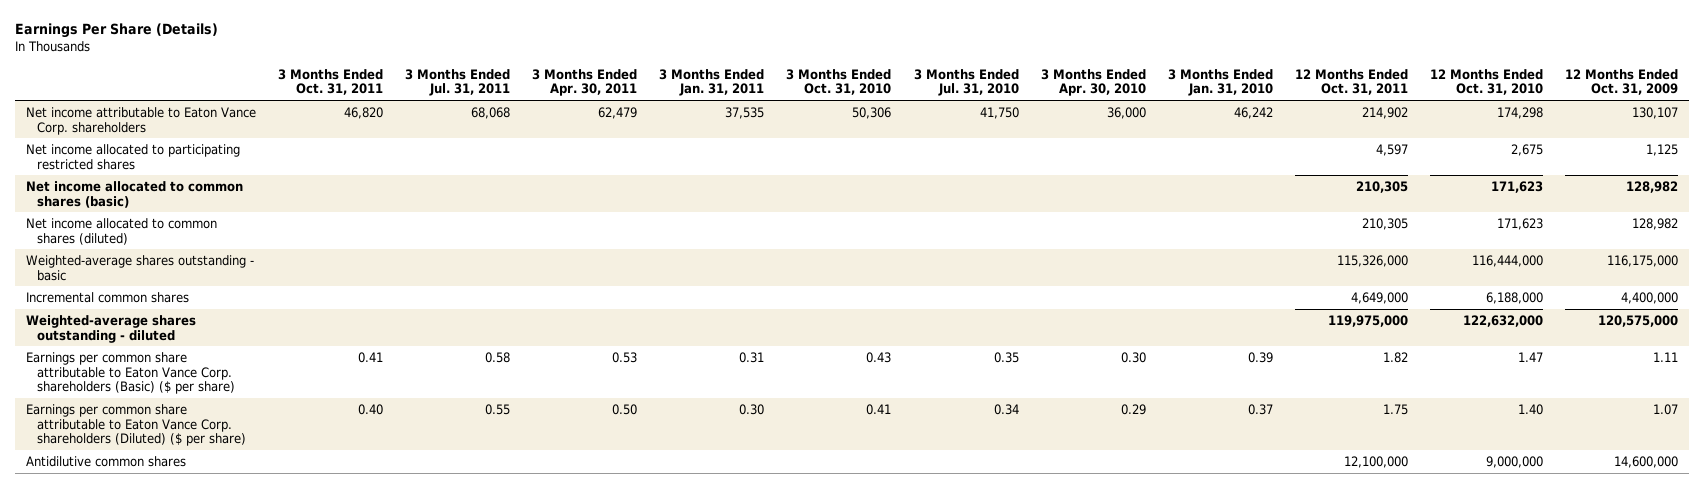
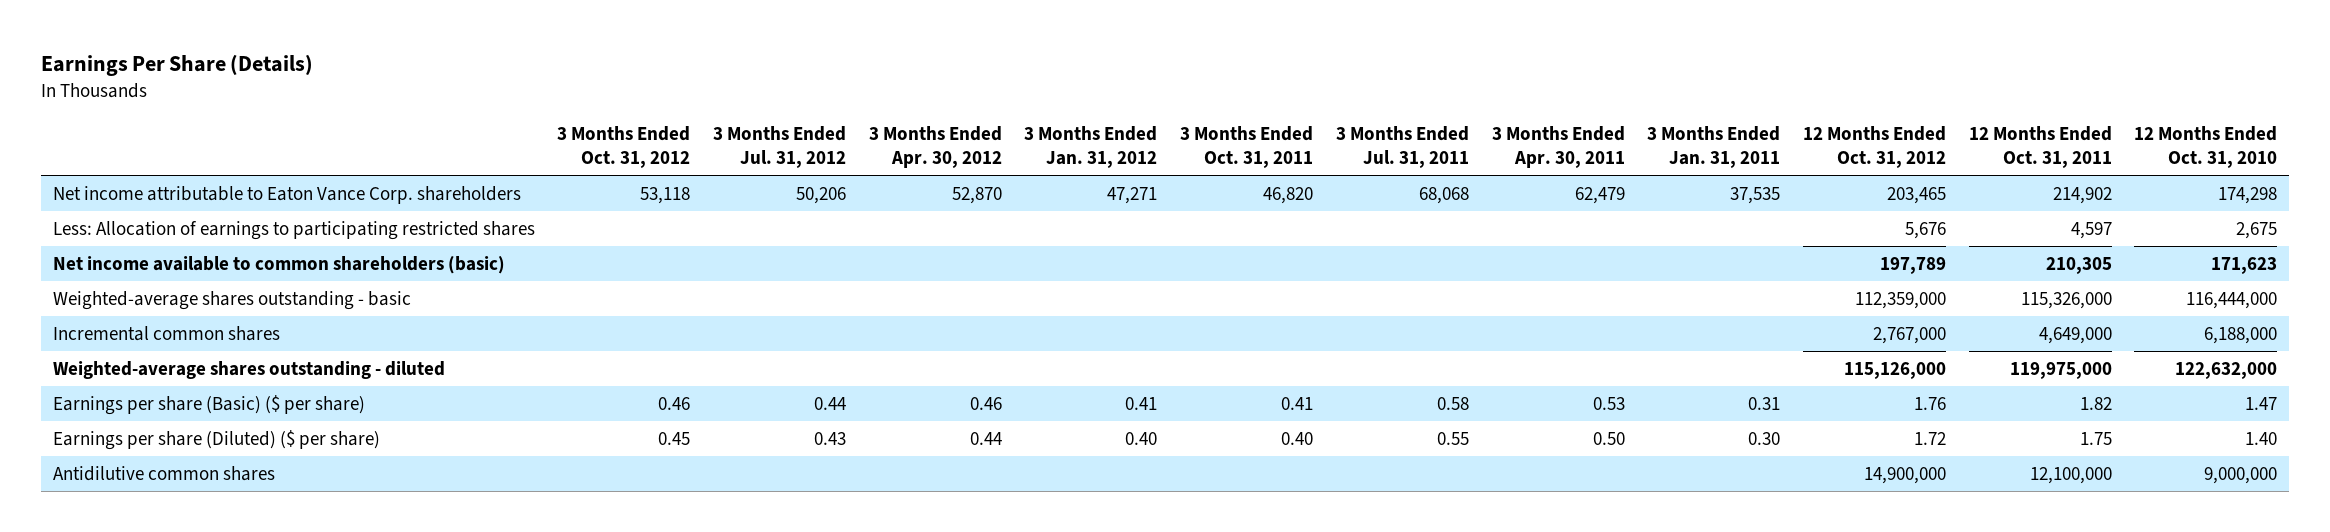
[786,68,892,96] 3 Months Ended Oct. 31, 2010 -> none
[913,68,1019,97] 3 Months Ended Jul. 31, 2010 -> none
[1040,68,1146,97] 3 Months Ended Apr. 30, 2010 -> none
[1167,68,1273,97] 3 Months Ended Jan. 31, 2010 -> none
[1565,68,1679,96] 12 Months Ended Oct. 31, 2009 -> none
none -> [557,125,691,168] 3 Months Ended Oct. 31, 2012
none -> [713,125,847,168] 3 Months Ended Jul. 31, 2012
none -> [868,125,1002,168] 3 Months Ended Apr. 30, 2012
none -> [1024,125,1158,168] 3 Months Ended Jan. 31, 2012
none -> [1802,125,1946,168] 12 Months Ended Oct. 31, 2012
[25,217,217,245] Net income allocated to common shares (diluted) -> none
[25,143,240,170] Net income allocated to participating restricted shares -> [52,220,535,240] Less: Allocation of earnings to participating restricted shares
[25,180,243,208] Net income allocated to common shares (basic) -> [52,255,505,274] Net income available to common shareholders (basic)
[25,351,235,395] Earnings per common share attributable to Eaton Vance Corp. shareholders (Basic) ($ per share) -> [52,394,365,415] Earnings per share (Basic) ($ per share)
[25,403,246,447] Earnings per common share attributable to Eaton Vance Corp. shareholders (Diluted) ($ per share) -> [52,429,380,450] Earnings per share (Diluted) ($ per share)

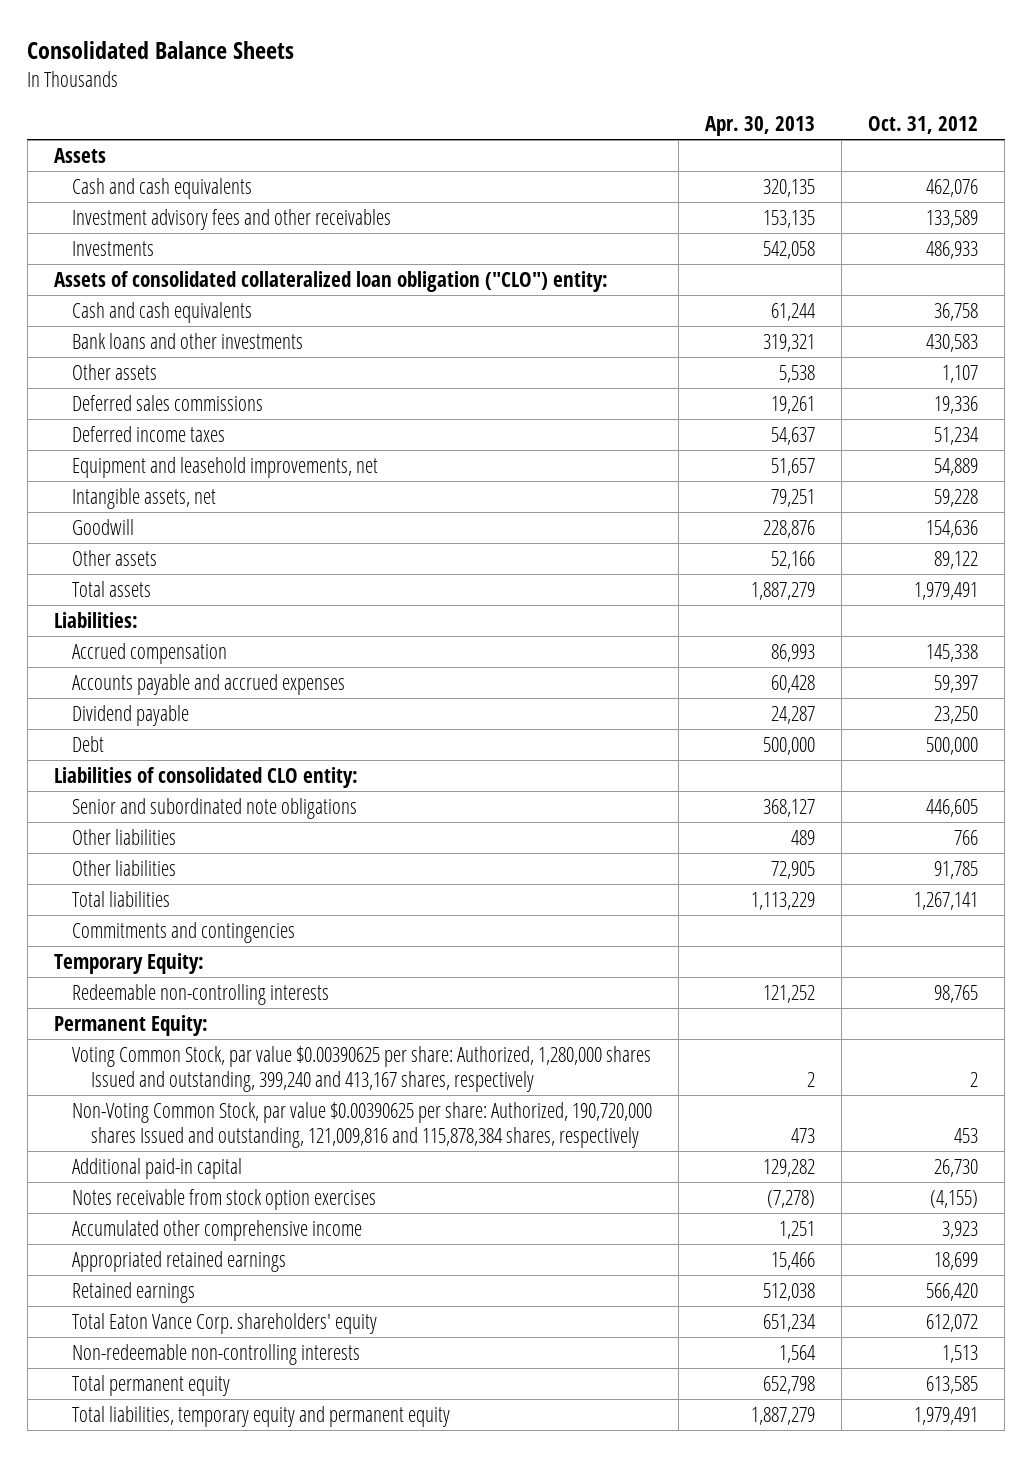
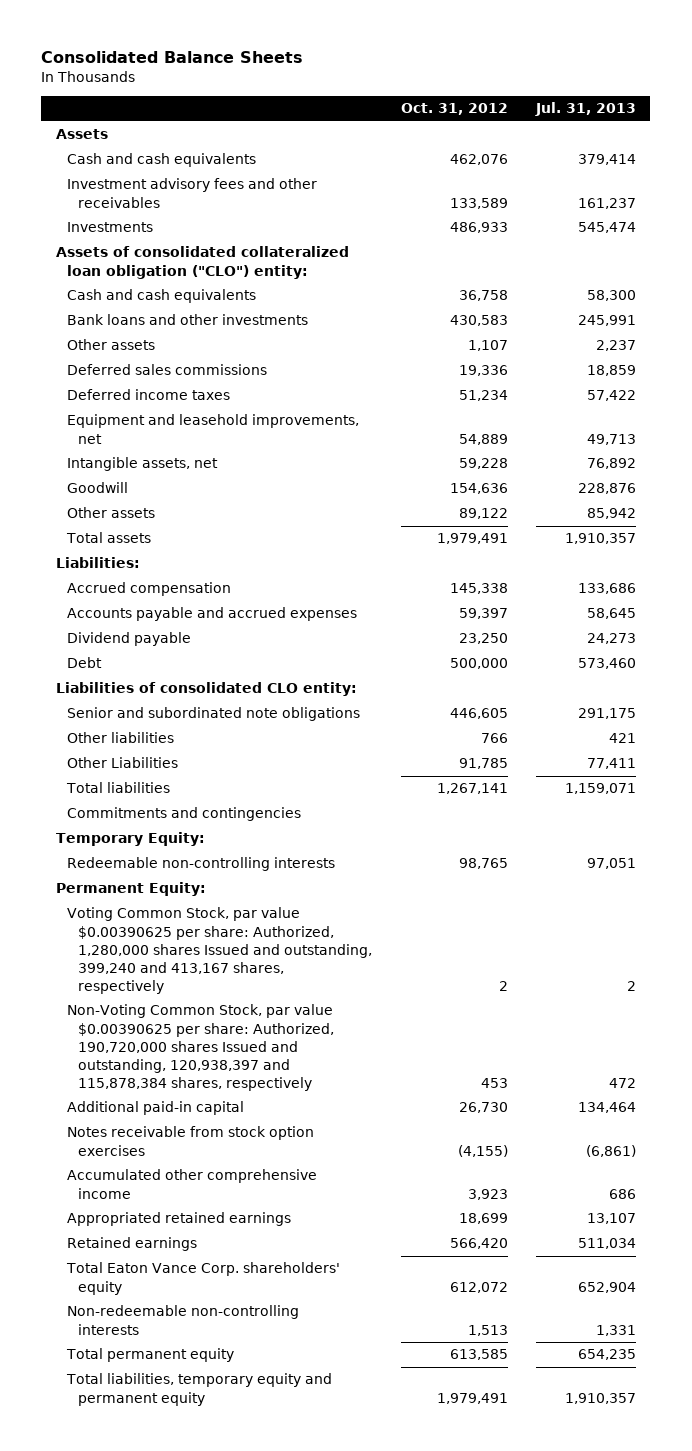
[705,116,816,137] Apr. 30, 2013 -> none
none -> [535,102,637,117] Jul. 31, 2013
[72,859,177,876] Other liabilities -> [66,757,178,769] Other Liabilities
[72,1101,653,1149] Non-Voting Common Stock, par value $0.00390625 per share: Authorized, 190,720,000 shares Issued and outstanding, 121,009,816 and 115,878,384 shares, respectively -> [66,1004,335,1091] Non-Voting Common Stock, par value $0.00390625 per share: Authorized, 190,720,000 shares Issued and outstanding, 120,938,397 and 115,878,384 shares, respectively

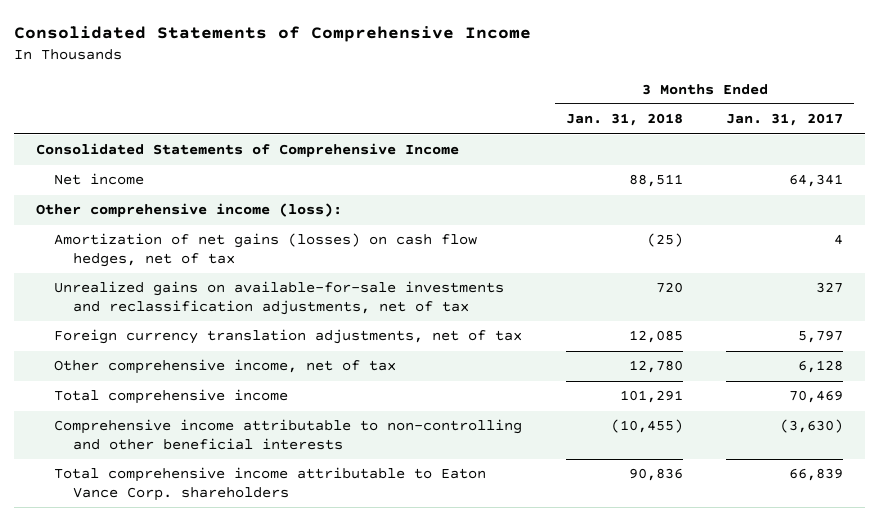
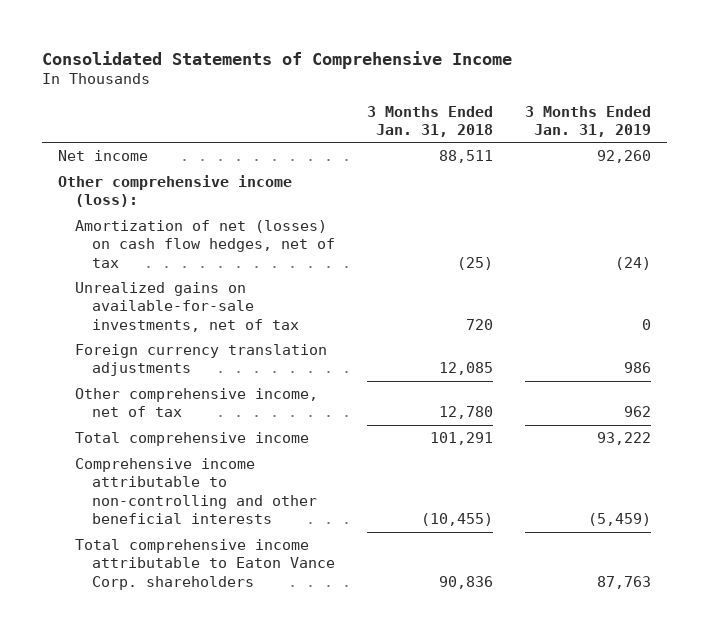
[726,113,844,127] Jan. 31, 2017 -> none
none -> [524,105,651,137] 3 Months Ended Jan. 31, 2019
[35,143,459,158] Consolidated Statements of Comprehensive Income -> none
[54,233,478,267] Amortization of net gains (losses) on cash flow hedges, net of tax -> [75,220,335,268] Amortization of net (losses) on cash flow hedges, net of tax
[54,281,505,315] Unrealized gains on available-for-sale investments and reclassification adjustments, net of tax -> [75,282,299,332] Unrealized gains on available-for-sale investments, net of tax
[54,329,523,345] Foreign currency translation adjustments, net of tax -> [75,344,328,377] Foreign currency translation adjustments

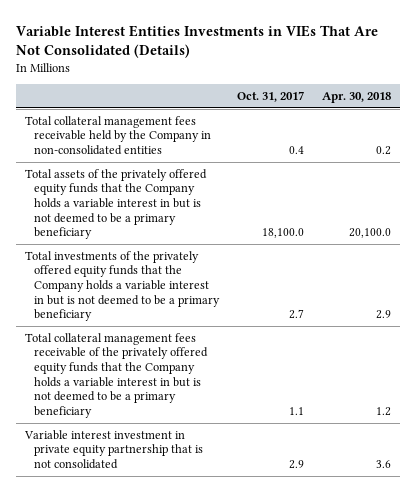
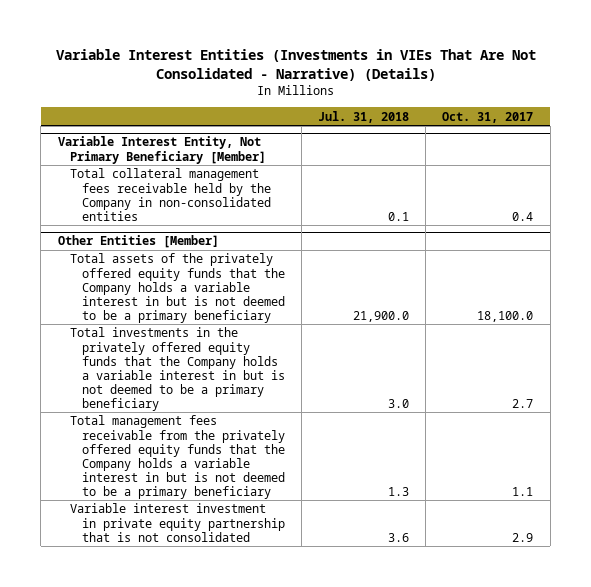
[16,24,379,59] Variable Interest Entities Investments in VIEs That Are Not Consolidated (Details) -> [55,48,536,81] Variable Interest Entities (Investments in VIEs That Are Not Consolidated - Narrative) (Details)
[322,92,392,104] Apr. 30, 2018 -> none
none -> [318,110,410,123] Jul. 31, 2018
none -> [57,136,266,164] Variable Interest Entity, Not Primary Beneficiary [Member]
none -> [57,235,219,249] Other Entities [Member]
[25,250,221,322] Total investments of the privately offered equity funds that the Company holds a variable interest in but is not deemed to be a primary beneficiary -> [69,327,286,411] Total investments in the privately offered equity funds that the Company holds a variable interest in but is not deemed to be a primary beneficiary
[25,332,209,419] Total collateral management fees receivable of the privately offered equity funds that the Company holds a variable interest in but is not deemed to be a primary beneficiary -> [69,415,286,499] Total management fees receivable from the privately offered equity funds that the Company holds a variable interest in but is not deemed to be a primary beneficiary

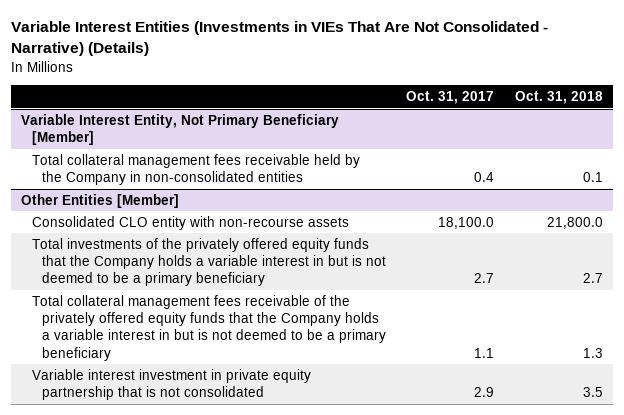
[318,110,410,123] Jul. 31, 2018 -> none
none -> [514,91,603,105] Oct. 31, 2018
[69,253,286,323] Total assets of the privately offered equity funds that the Company holds a variable interest in but is not deemed to be a primary beneficiary -> [31,215,349,230] Consolidated CLO entity with non-recourse assets
[69,327,286,411] Total investments in the privately offered equity funds that the Company holds a variable interest in but is not deemed to be a primary beneficiary -> [31,237,387,287] Total investments of the privately offered equity funds that the Company holds a variable interest in but is not deemed to be a primary beneficiary
[69,415,286,499] Total management fees receivable from the privately offered equity funds that the Company holds a variable interest in but is not deemed to be a primary beneficiary -> [31,294,387,361] Total collateral management fees receivable of the privately offered equity funds that the Company holds a variable interest in but is not deemed to be a primary beneficiary

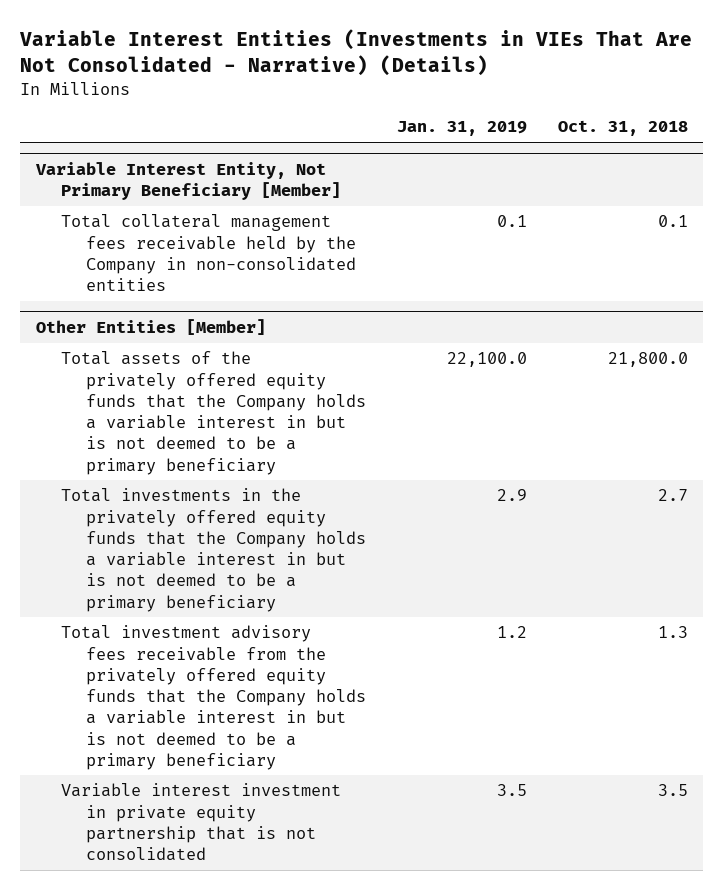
[406,91,495,105] Oct. 31, 2017 -> none
none -> [397,121,528,137] Jan. 31, 2019
[31,215,349,230] Consolidated CLO entity with non-recourse assets -> [61,351,367,475] Total assets of the privately offered equity funds that the Company holds a variable interest in but is not deemed to be a primary beneficiary
[31,237,387,287] Total investments of the privately offered equity funds that the Company holds a variable interest in but is not deemed to be a primary beneficiary -> [61,488,367,612] Total investments in the privately offered equity funds that the Company holds a variable interest in but is not deemed to be a primary beneficiary
[31,294,387,361] Total collateral management fees receivable of the privately offered equity funds that the Company holds a variable interest in but is not deemed to be a primary beneficiary -> [61,625,367,770] Total investment advisory fees receivable from the privately offered equity funds that the Company holds a variable interest in but is not deemed to be a primary beneficiary

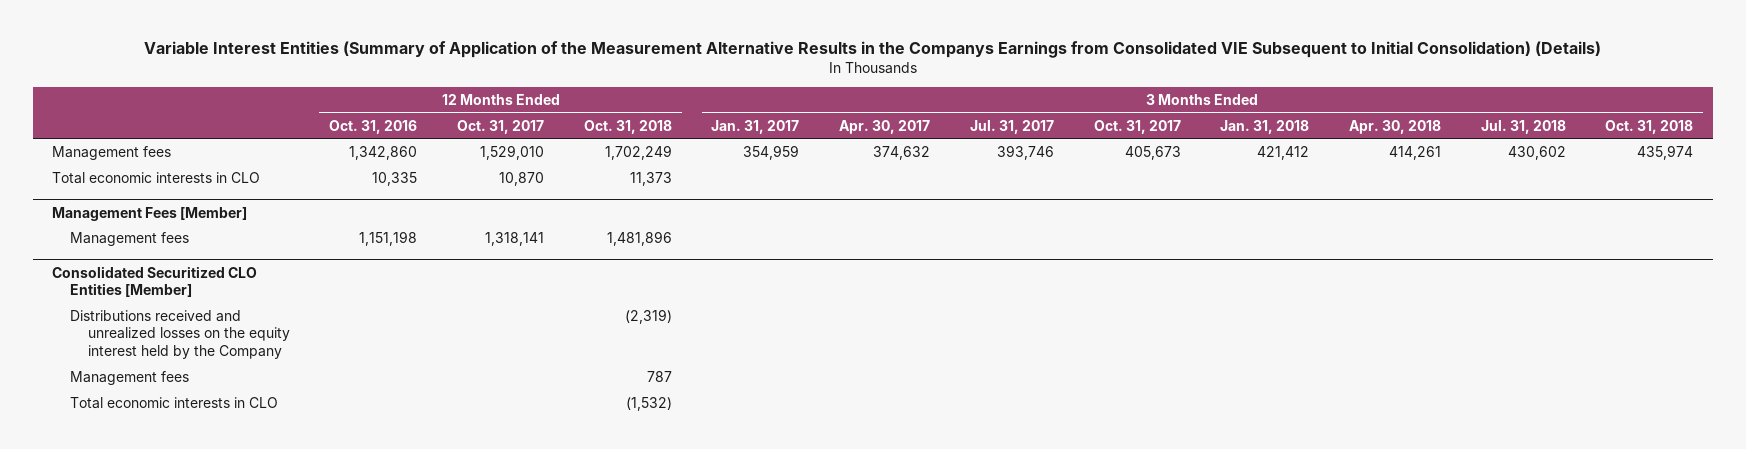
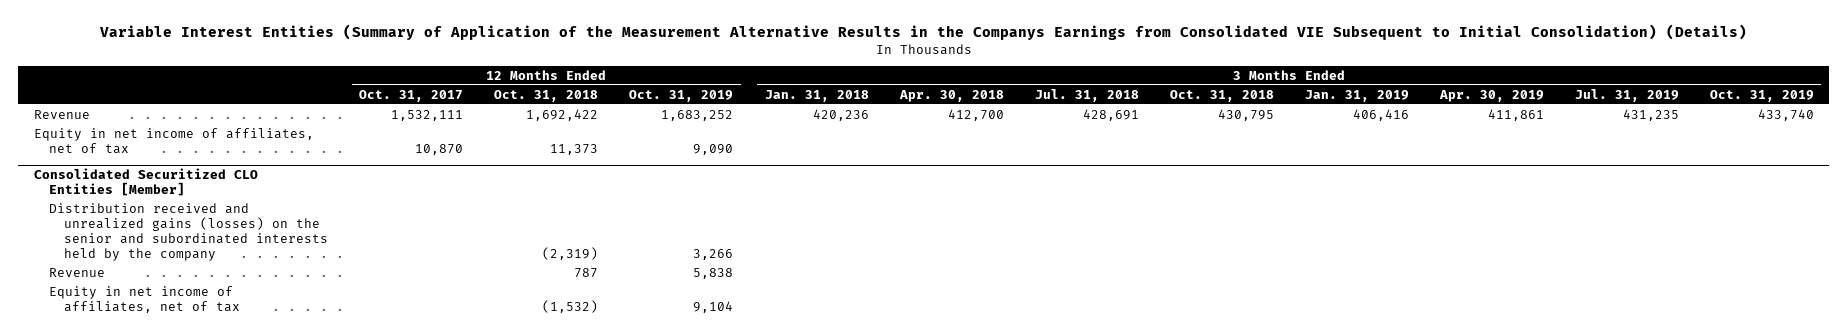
[329,119,418,134] Oct. 31, 2016 -> none
[711,119,800,134] Jan. 31, 2017 -> none
[839,119,931,134] Apr. 30, 2017 -> none
[969,119,1054,134] Jul. 31, 2017 -> none
[1093,119,1181,134] Oct. 31, 2017 -> none
none -> [629,89,734,102] Oct. 31, 2019
none -> [1304,89,1409,102] Jan. 31, 2019
none -> [1438,89,1544,102] Apr. 30, 2019
none -> [1574,88,1679,102] Jul. 31, 2019
none -> [1709,89,1814,102] Oct. 31, 2019
[52,145,172,160] Management fees -> none
[52,206,248,221] Management Fees [Member] -> none
[70,231,190,246] Management fees -> none
none -> [33,109,90,119] Revenue
[52,171,261,184] Total economic interests in CLO -> [33,127,314,154] Equity in net income of affiliates, net of tax
[70,309,290,360] Distributions received and unrealized losses on the equity interest held by the Company -> [49,202,329,262] Distribution received and unrealized gains (losses) on the senior and subordinated interests held by the company
[70,370,190,385] Management fees -> [49,267,106,277] Revenue
[70,396,279,409] Total economic interests in CLO -> [49,285,241,313] Equity in net income of affiliates, net of tax

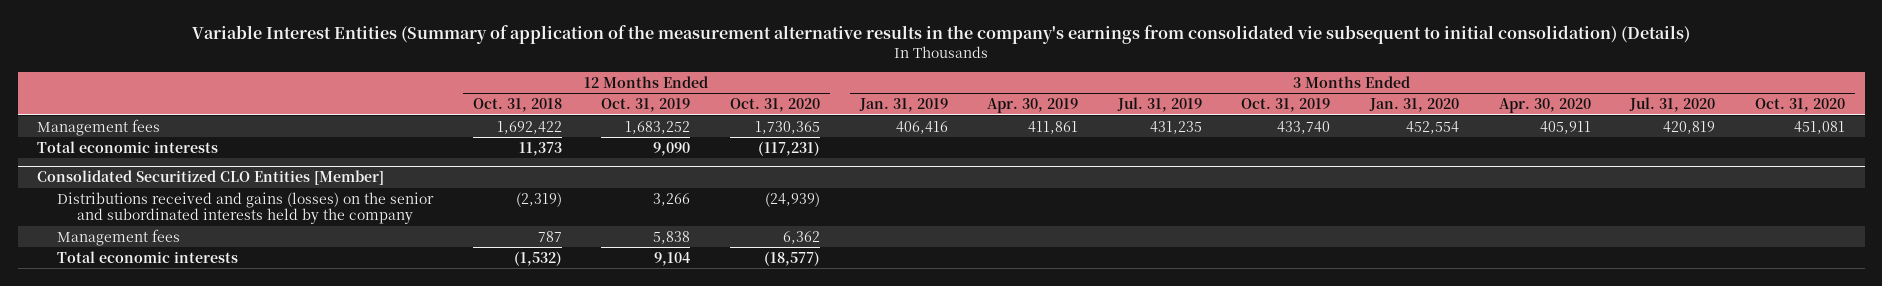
[99,24,1747,41] Variable Interest Entities (Summary of Application of the Measurement Alternative Results in the Companys Earnings from Consolidated VIE Subsequent to Initial Consolidation) (Details) -> [192,25,1691,45] Variable Interest Entities (Summary of application of the measurement alternative results in the company's earnings from consolidated vie subsequent to initial consolidation) (Details)
[359,89,464,102] Oct. 31, 2017 -> none
[764,89,869,102] Jan. 31, 2018 -> none
[898,89,1004,102] Apr. 30, 2018 -> none
[1034,88,1139,102] Jul. 31, 2018 -> none
[1169,89,1274,102] Oct. 31, 2018 -> none
none -> [729,97,820,112] Oct. 31, 2020
none -> [1368,97,1459,112] Jan. 31, 2020
none -> [1498,97,1591,113] Apr. 30, 2020
none -> [1629,96,1716,112] Jul. 31, 2020
none -> [1754,97,1845,112] Oct. 31, 2020
[33,109,90,119] Revenue -> [37,118,161,136] Management fees
[33,127,314,154] Equity in net income of affiliates, net of tax -> [37,140,219,153] Total economic interests
[49,202,329,262] Distribution received and unrealized gains (losses) on the senior and subordinated interests held by the company -> [57,191,435,225] Distributions received and gains (losses) on the senior and subordinated interests held by the company
[49,267,106,277] Revenue -> [57,228,181,246] Management fees
[49,285,241,313] Equity in net income of affiliates, net of tax -> [57,250,239,263] Total economic interests

